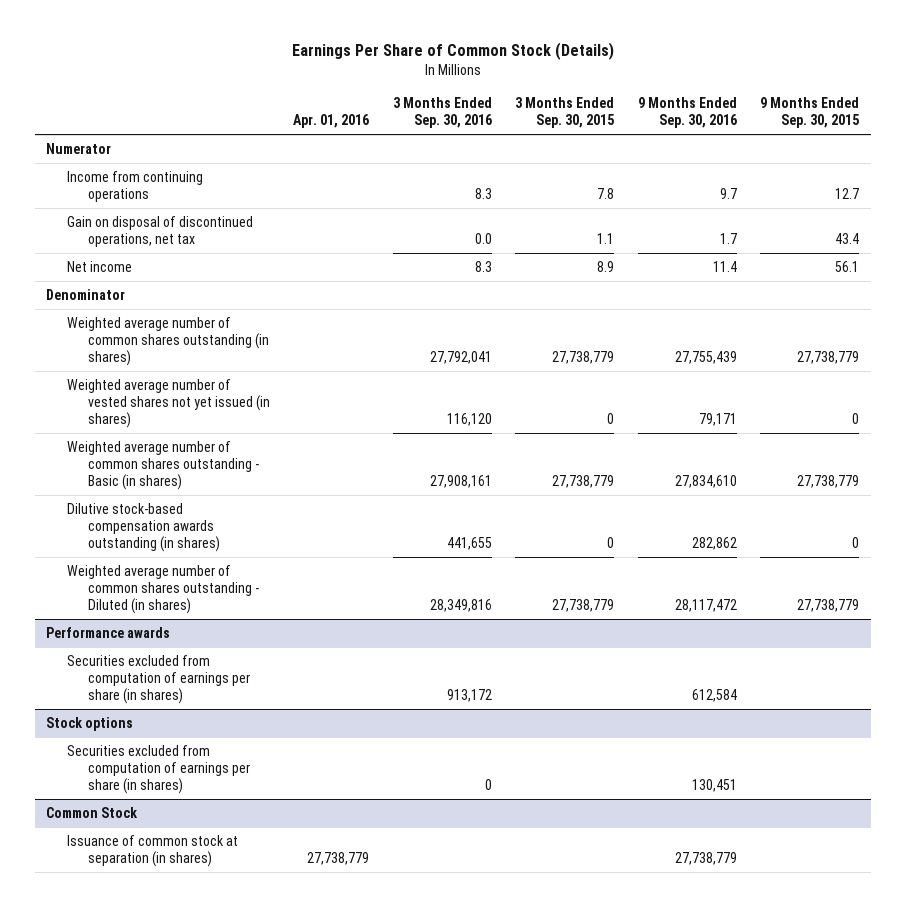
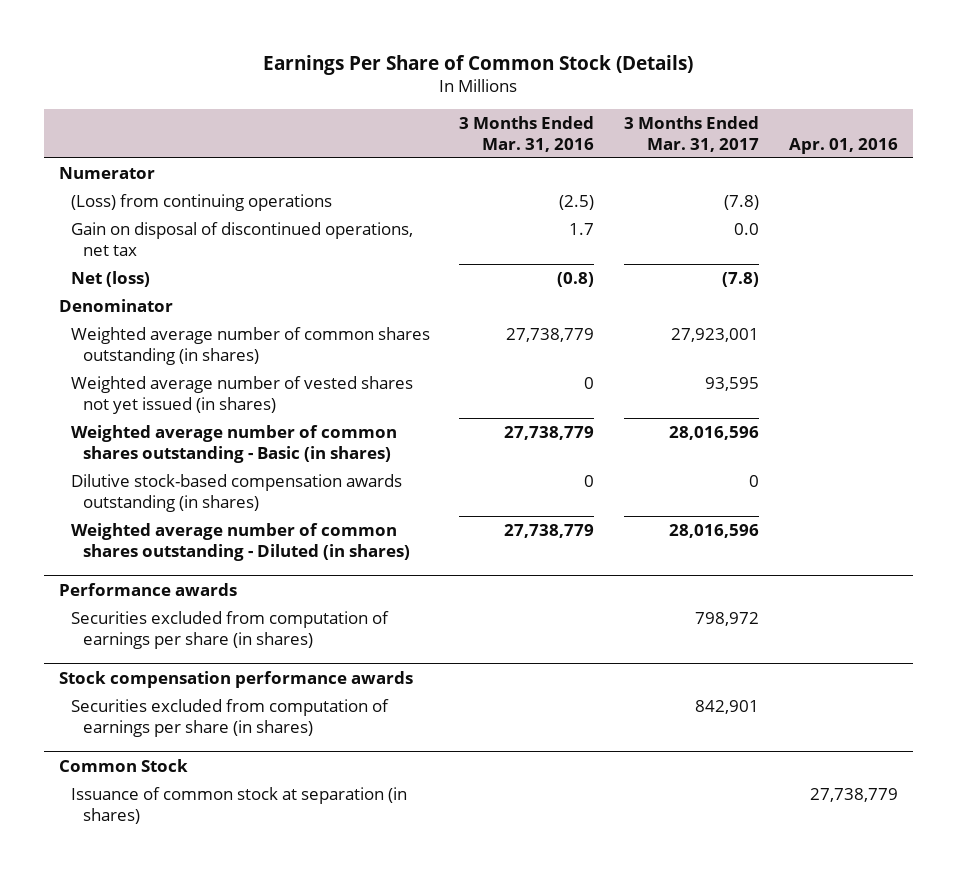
[392,96,492,128] 3 Months Ended Sep. 30, 2016 -> none
[515,96,615,128] 3 Months Ended Sep. 30, 2015 -> none
[637,96,737,128] 9 Months Ended Sep. 30, 2016 -> none
[760,96,860,128] 9 Months Ended Sep. 30, 2015 -> none
none -> [459,115,595,152] 3 Months Ended Mar. 31, 2016
none -> [624,115,760,152] 3 Months Ended Mar. 31, 2017
[67,170,204,203] Income from continuing operations -> [70,194,332,212] (Loss) from continuing operations
[67,260,133,272] Net income -> [70,271,150,288] Net (loss)
[46,716,134,731] Stock options -> none
[67,744,250,795] Securities excluded from computation of earnings per share (in shares) -> none
none -> [58,670,413,688] Stock compensation performance awards
none -> [70,699,389,737] Securities excluded from computation of earnings per share (in shares)

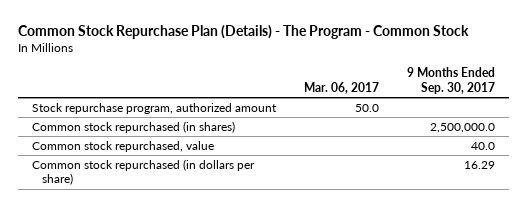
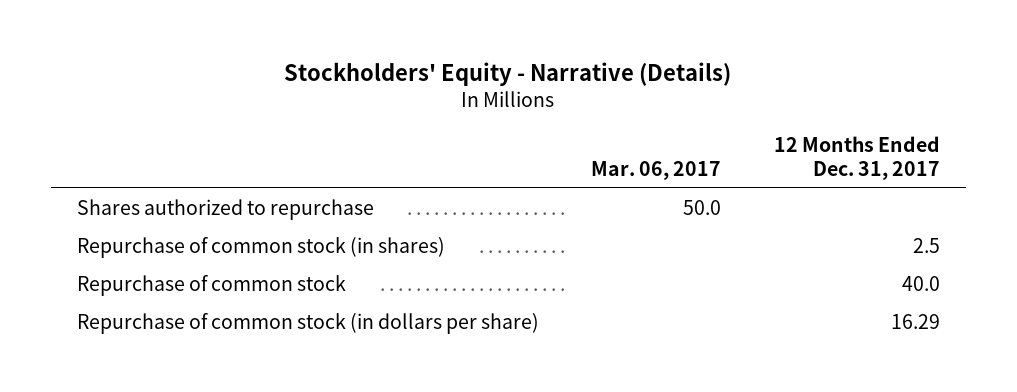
[18,25,470,40] Common Stock Repurchase Plan (Details) - The Program - Common Stock -> [284,61,732,86] Stockholders' Equity - Narrative (Details)
[407,67,496,94] 9 Months Ended Sep. 30, 2017 -> none
none -> [773,135,940,180] 12 Months Ended Dec. 31, 2017
[32,102,278,114] Stock repurchase program, authorized amount -> [76,198,374,220] Shares authorized to repurchase
[32,120,236,133] Common stock repurchased (in shares) -> [76,236,445,258] Repurchase of common stock (in shares)
[32,140,215,152] Common stock repurchased, value -> [76,274,346,296] Repurchase of common stock
[32,158,256,186] Common stock repurchased (in dollars per share) -> [76,312,539,334] Repurchase of common stock (in dollars per share)

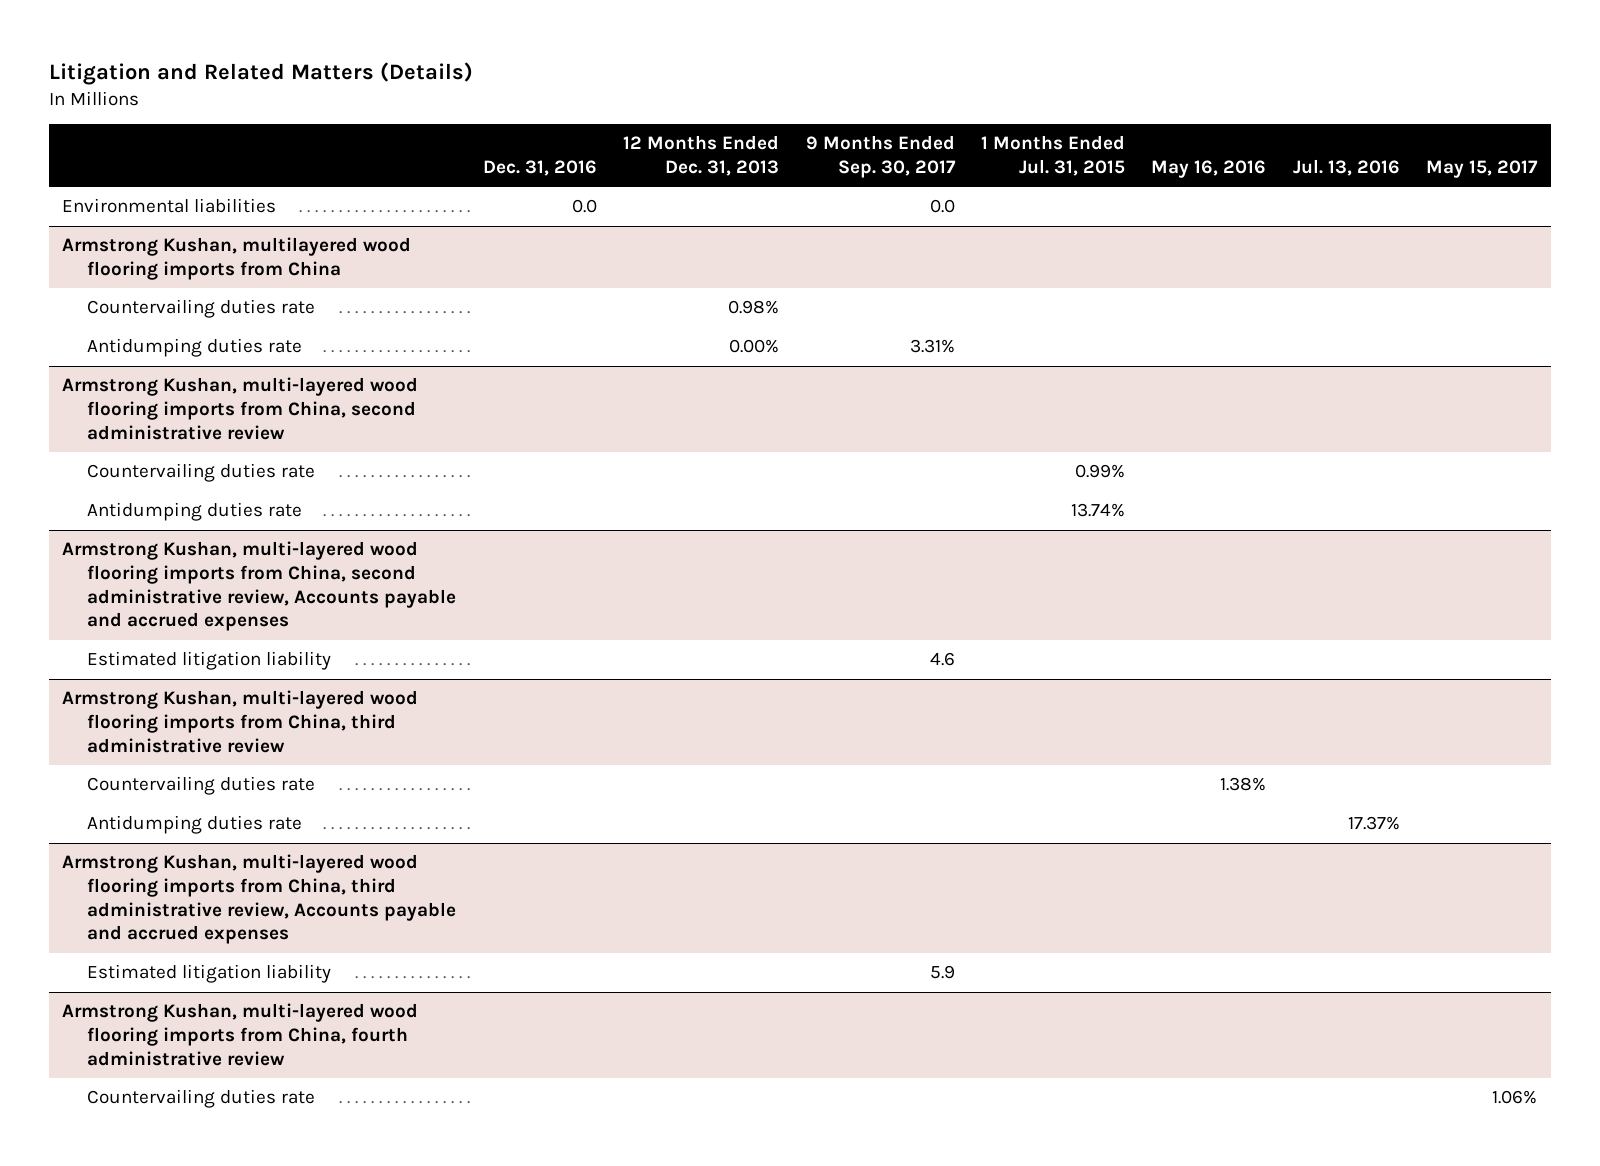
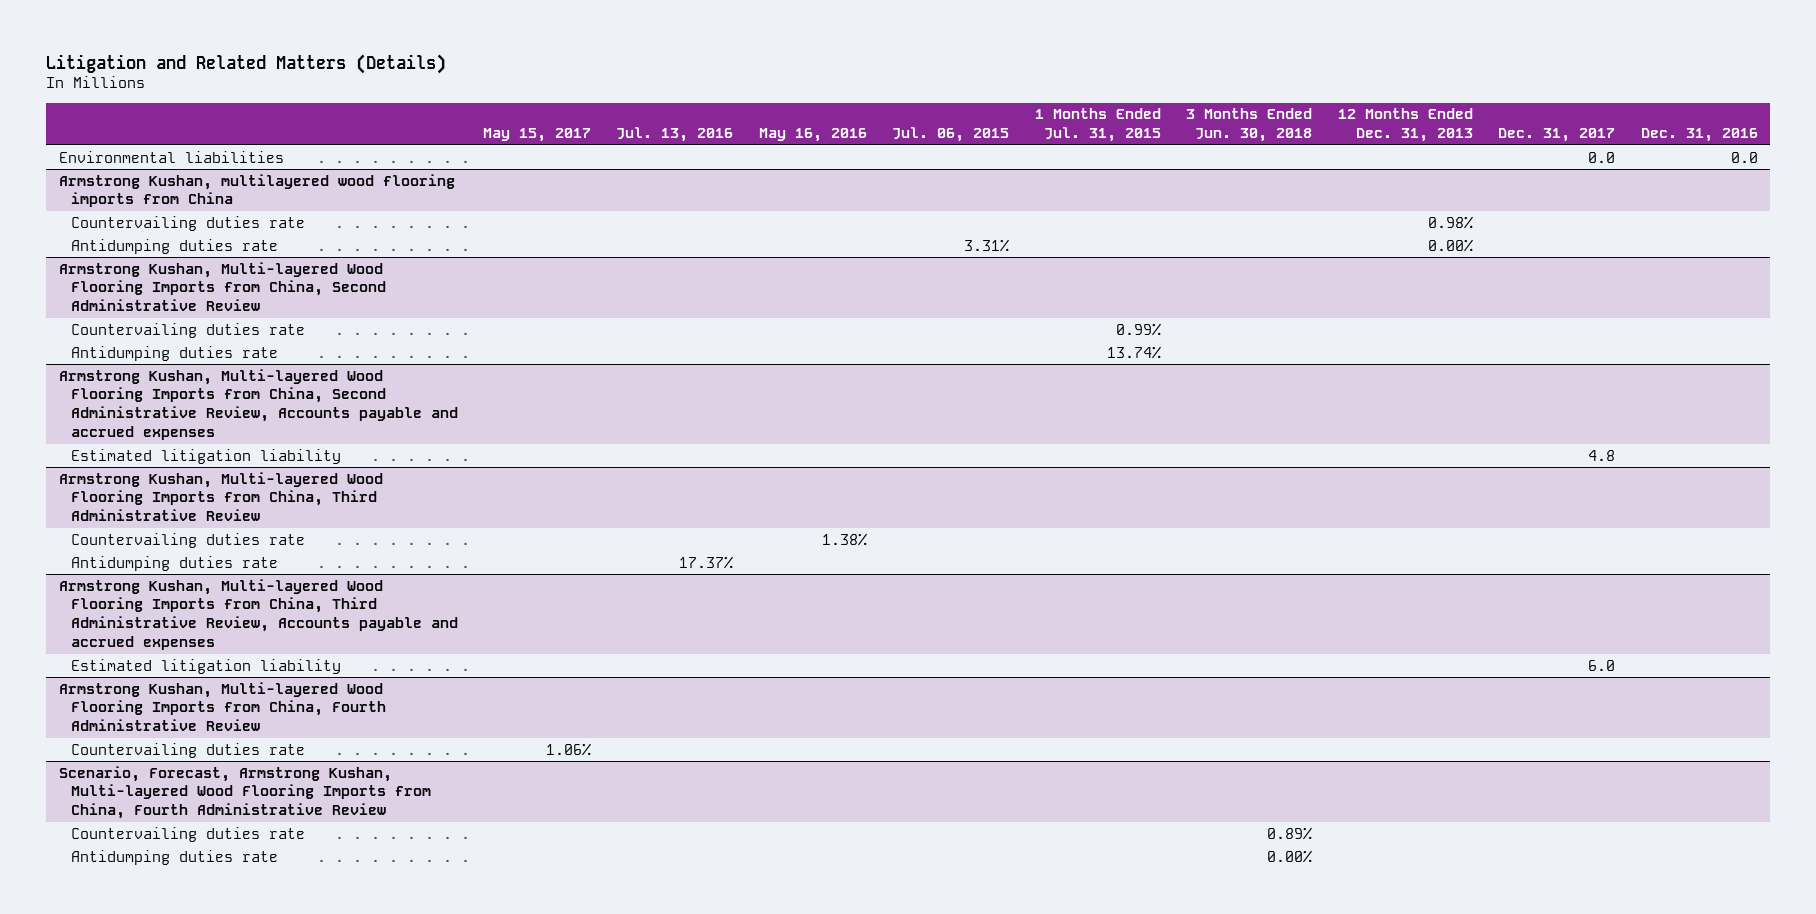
[805,135,956,178] 9 Months Ended Sep. 30, 2017 -> none
none -> [892,127,1010,143] Jul. 06, 2015
none -> [1186,108,1313,143] 3 Months Ended Jun. 30, 2018
none -> [1498,128,1616,143] Dec. 31, 2017
[62,377,419,440] Armstrong Kushan, multi-layered wood flooring imports from China, second administrative review -> [58,261,386,312] Armstrong Kushan, Multi-layered Wood Flooring Imports from China, Second Administrative Review
[62,541,457,632] Armstrong Kushan, multi-layered wood flooring imports from China, second administrative review, Accounts payable and accrued expenses -> [58,368,458,441] Armstrong Kushan, Multi-layered Wood Flooring Imports from China, Second Administrative Review, Accounts payable and accrued expenses
[62,690,419,753] Armstrong Kushan, multi-layered wood flooring imports from China, third administrative review -> [58,471,383,522] Armstrong Kushan, Multi-layered Wood Flooring Imports from China, Third Administrative Review
[62,854,457,945] Armstrong Kushan, multi-layered wood flooring imports from China, third administrative review, Accounts payable and accrued expenses -> [58,578,458,651] Armstrong Kushan, Multi-layered Wood Flooring Imports from China, Third Administrative Review, Accounts payable and accrued expenses
[62,1003,419,1066] Armstrong Kushan, multi-layered wood flooring imports from China, fourth administrative review -> [58,681,386,732] Armstrong Kushan, Multi-layered Wood Flooring Imports from China, Fourth Administrative Review
none -> [58,765,431,820] Scenario, Forecast, Armstrong Kushan, Multi-layered Wood Flooring Imports from China, Fourth Administrative Review
none -> [70,826,305,842] Countervailing duties rate
none -> [70,849,278,865] Antidumping duties rate

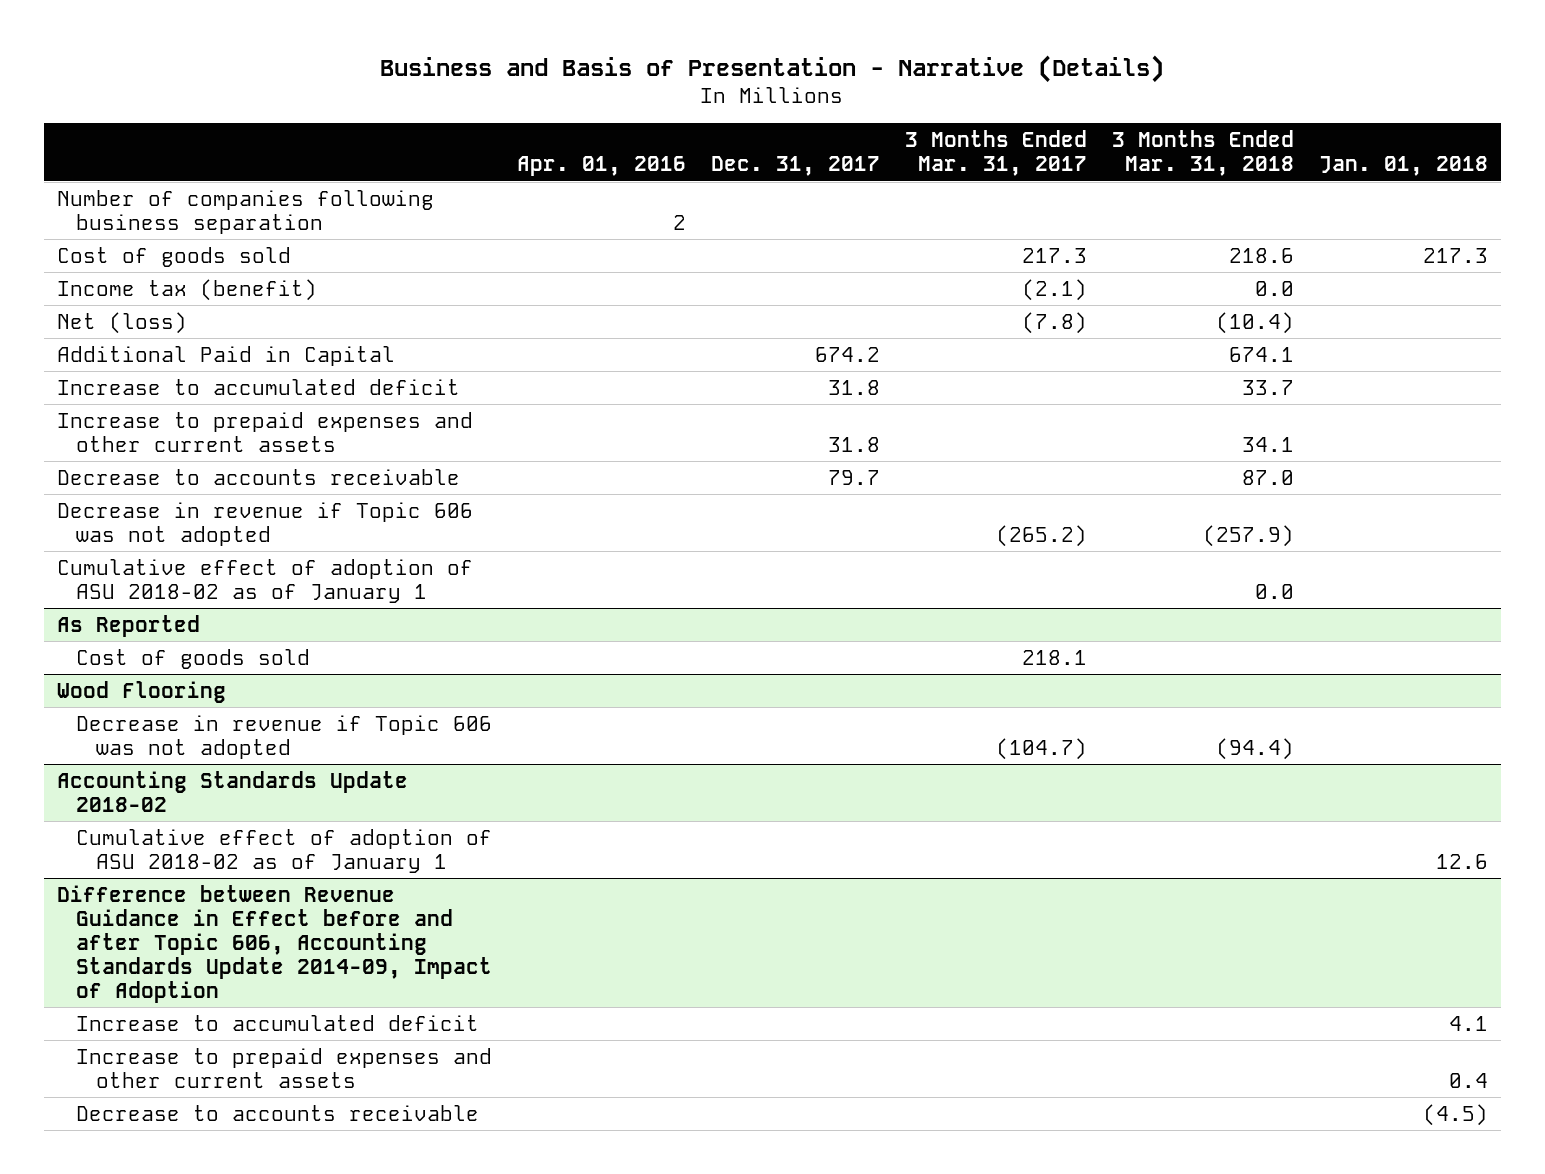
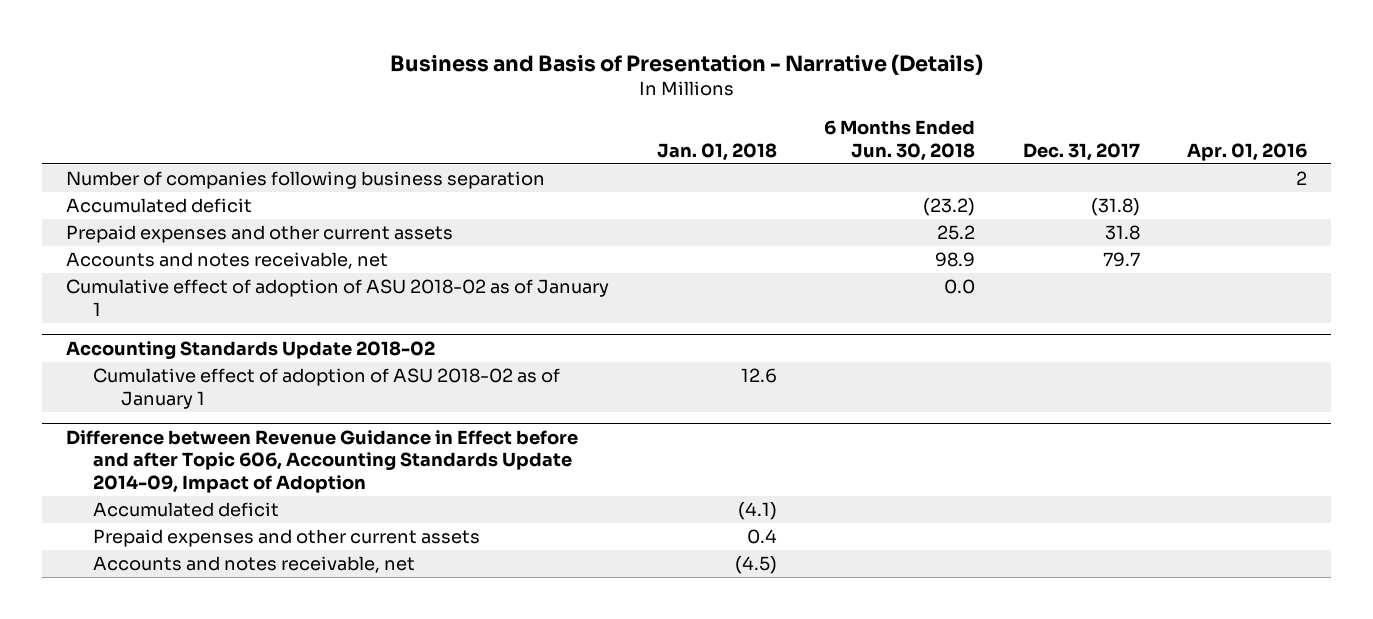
[905,130,1088,177] 3 Months Ended Mar. 31, 2017 -> none
[1112,130,1295,177] 3 Months Ended Mar. 31, 2018 -> none
none -> [824,119,976,161] 6 Months Ended Jun. 30, 2018
[56,246,291,267] Cost of goods sold -> none
[56,278,317,301] Income tax (benefit) -> none
[56,311,187,334] Net (loss) -> none
[56,345,395,366] Additional Paid in Capital -> none
[56,501,473,546] Decrease in revenue if Topic 606 was not adopted -> none
[56,378,460,395] Increase to accumulated deficit -> [66,198,253,214] Accumulated deficit
[828,379,881,395] 31.8 -> [1090,198,1140,217] (31.8)
[56,411,473,452] Increase to prepaid expenses and other current assets -> [66,225,454,244] Prepaid expenses and other current assets
[56,468,460,485] Decrease to accounts receivable -> [66,252,389,270] Accounts and notes receivable, net
[56,614,200,637] As Reported -> none
[76,648,311,669] Cost of goods sold -> none
[56,680,226,703] Wood Flooring -> none
[76,714,493,759] Decrease in revenue if Topic 606 was not adopted -> none
[76,1014,480,1031] Increase to accumulated deficit -> [93,502,280,518] Accumulated deficit
[1449,1015,1489,1031] 4.1 -> [737,502,777,521] (4.1)
[76,1047,493,1088] Increase to prepaid expenses and other current assets -> [93,529,481,548] Prepaid expenses and other current assets
[76,1104,480,1121] Decrease to accounts receivable -> [93,556,416,574] Accounts and notes receivable, net

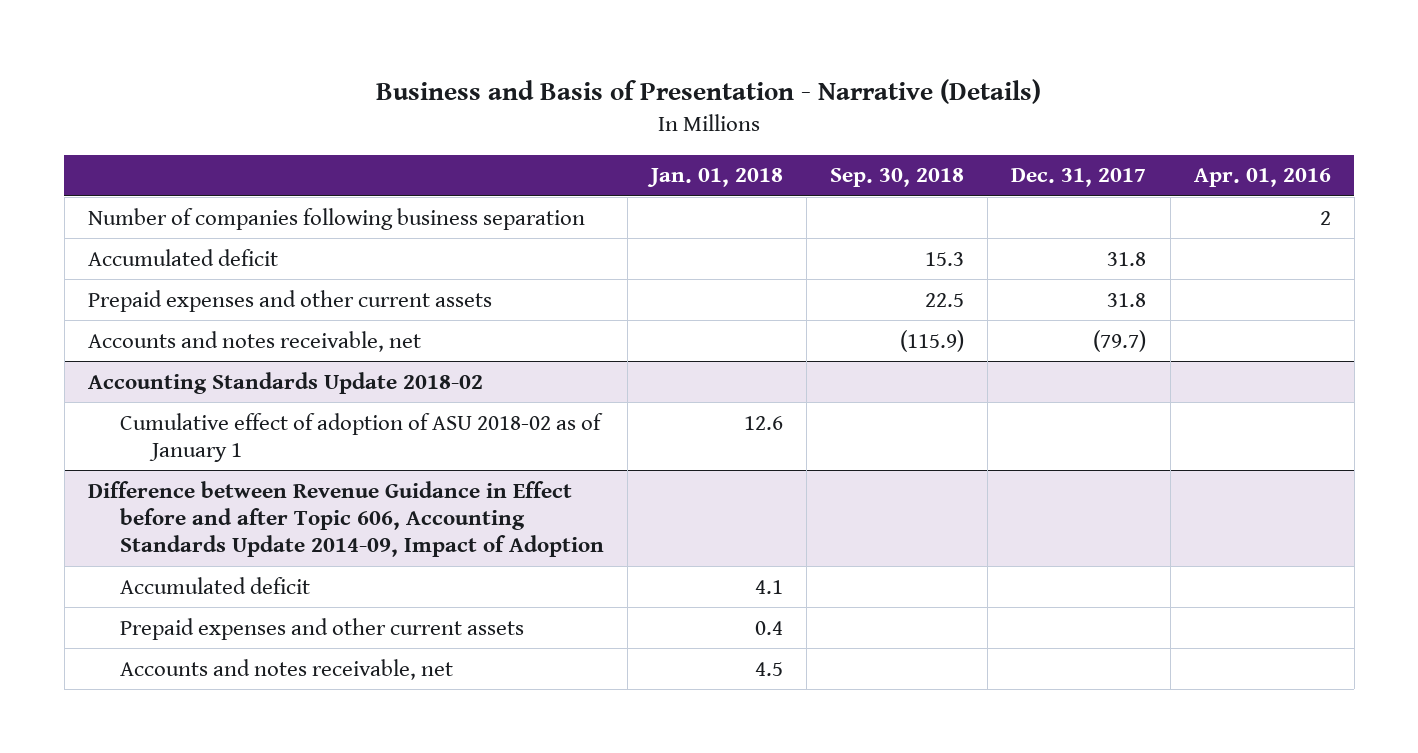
[824,119,976,161] 6 Months Ended Jun. 30, 2018 -> none
none -> [830,168,965,188] Sep. 30, 2018
[1090,198,1140,217] (31.8) -> [1107,251,1147,266] 31.8
[66,279,610,317] Cumulative effect of adoption of ASU 2018-02 as of January 1 -> none
[1102,252,1140,268] 79.7 -> [1093,329,1147,352] (79.7)
[737,502,777,521] (4.1) -> [755,579,784,594] 4.1
[734,556,777,575] (4.5) -> [755,661,784,676] 4.5

